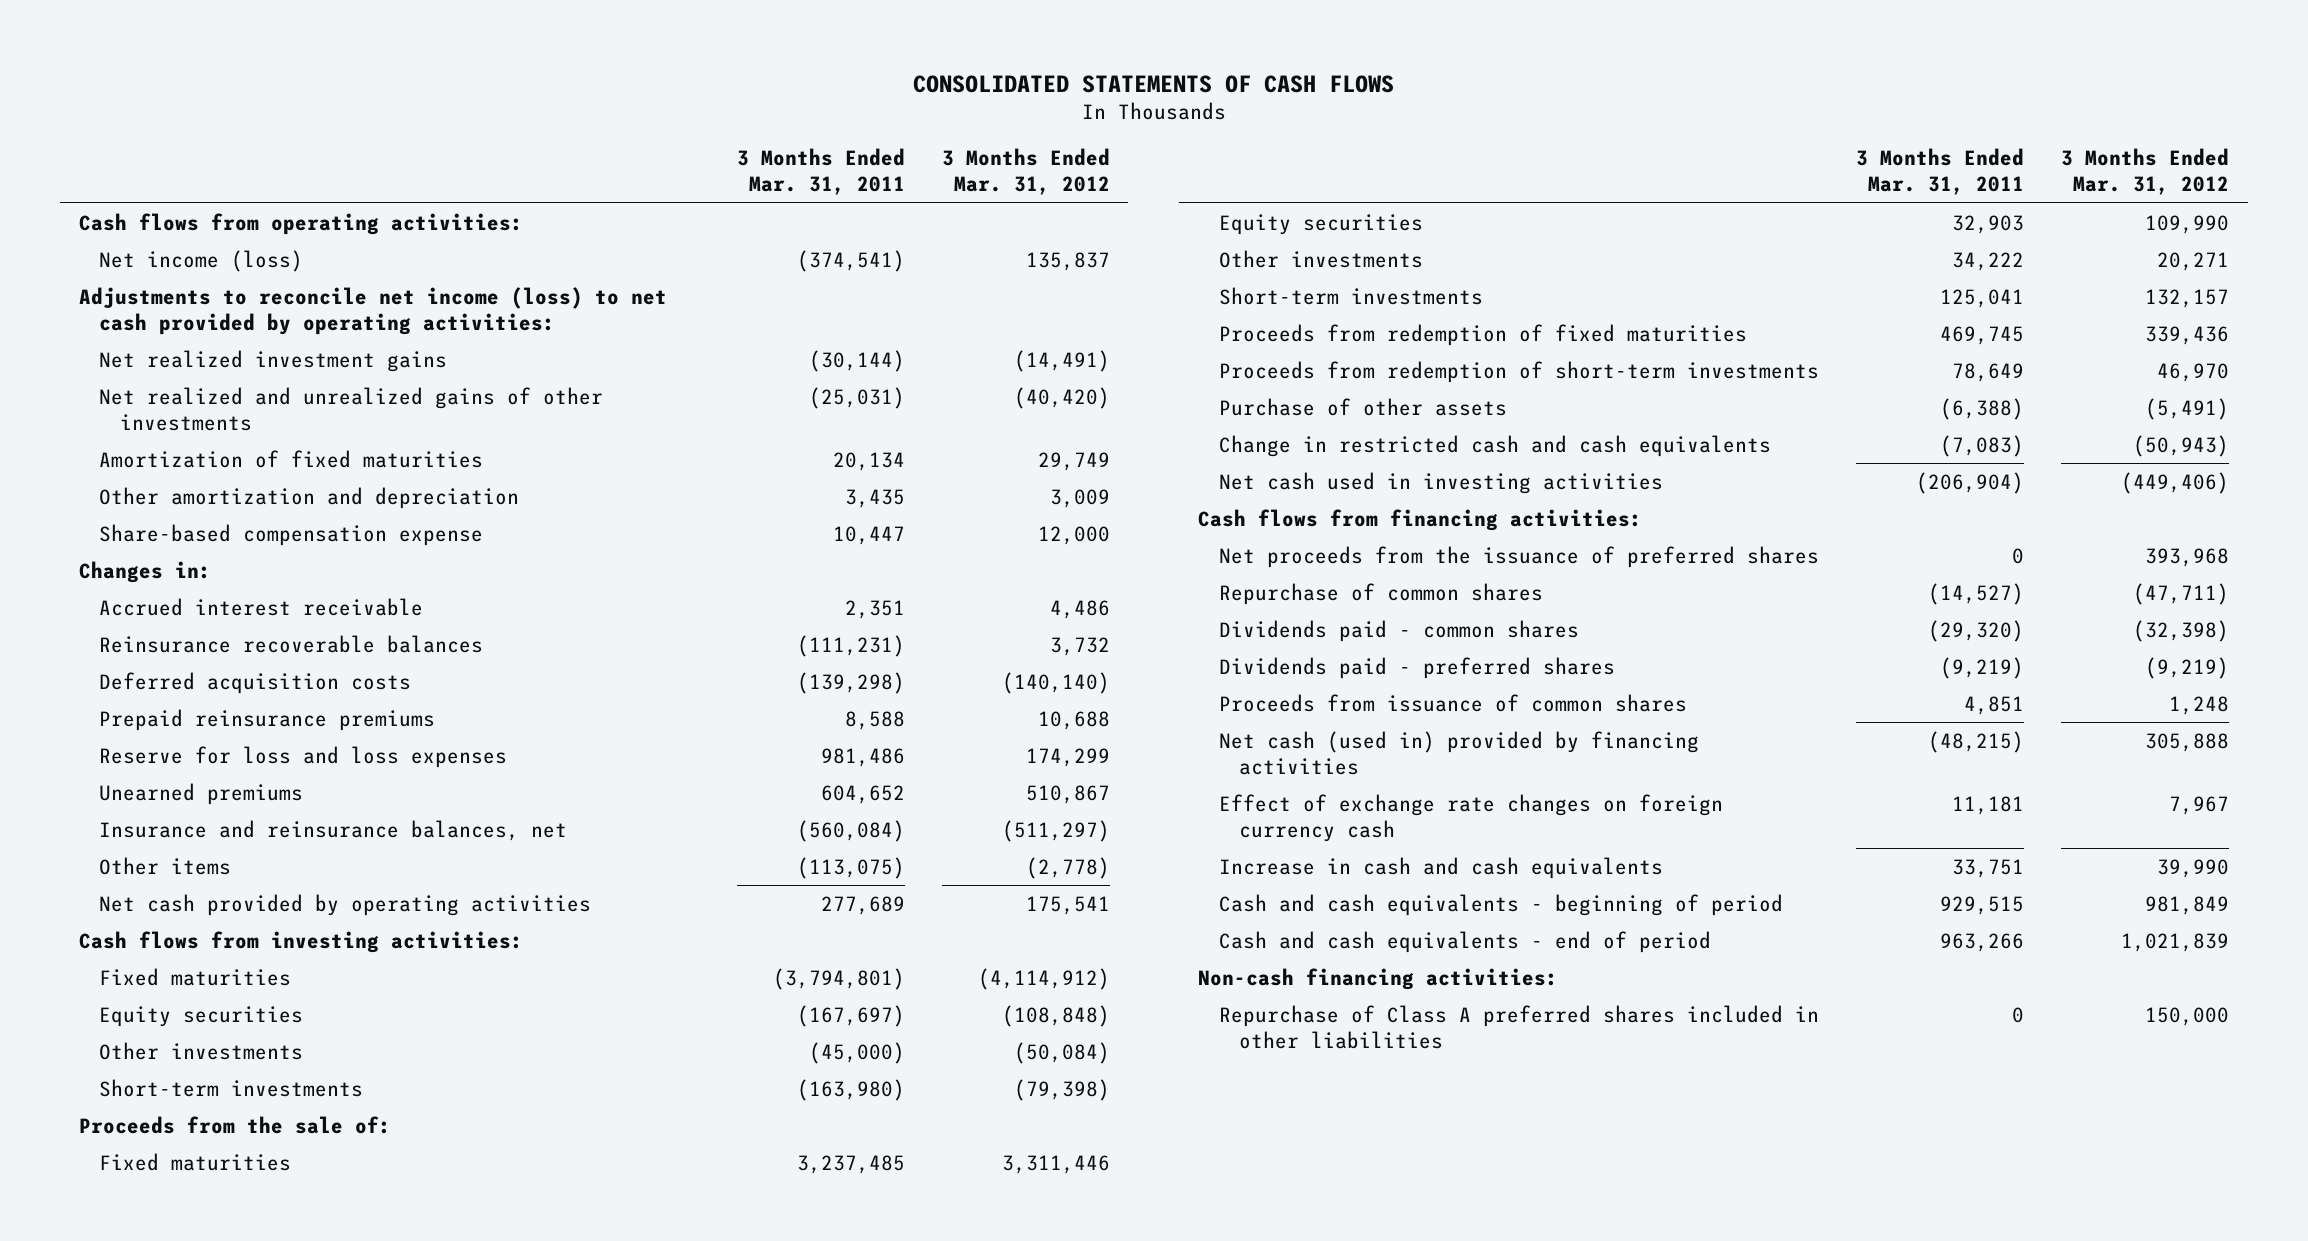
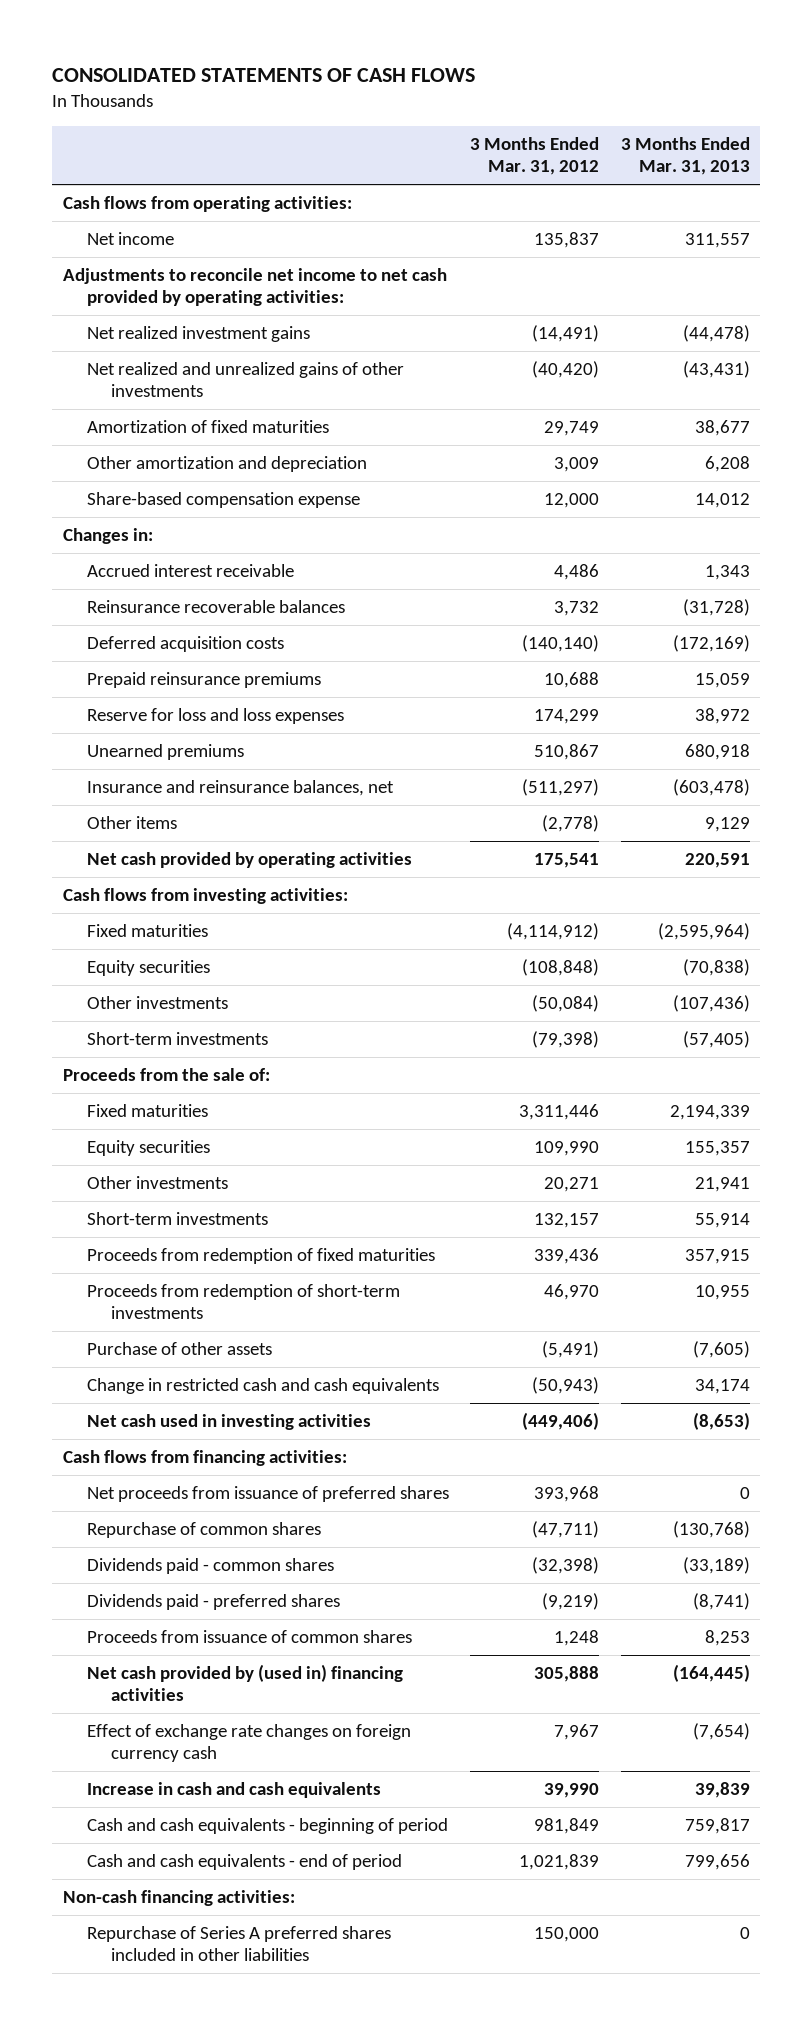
[736,148,905,196] 3 Months Ended Mar. 31, 2011 -> none
none -> [620,137,750,176] 3 Months Ended Mar. 31, 2013
[99,249,304,272] Net income (loss) -> [87,232,175,246] Net income
[78,286,667,335] Adjustments to reconcile net income (loss) to net cash provided by operating activities: -> [62,268,447,307] Adjustments to reconcile net income to net cash provided by operating activities:
[1218,545,1819,568] Net proceeds from the issuance of preferred shares -> [87,1486,450,1503] Net proceeds from issuance of preferred shares
[1218,730,1699,775] Net cash (used in) provided by financing activities -> [87,1664,404,1702] Net cash provided by (used in) financing activities
[1218,1004,1819,1049] Repurchase of Class A preferred shares included in other liabilities -> [87,1926,392,1962] Repurchase of Series A preferred shares included in other liabilities

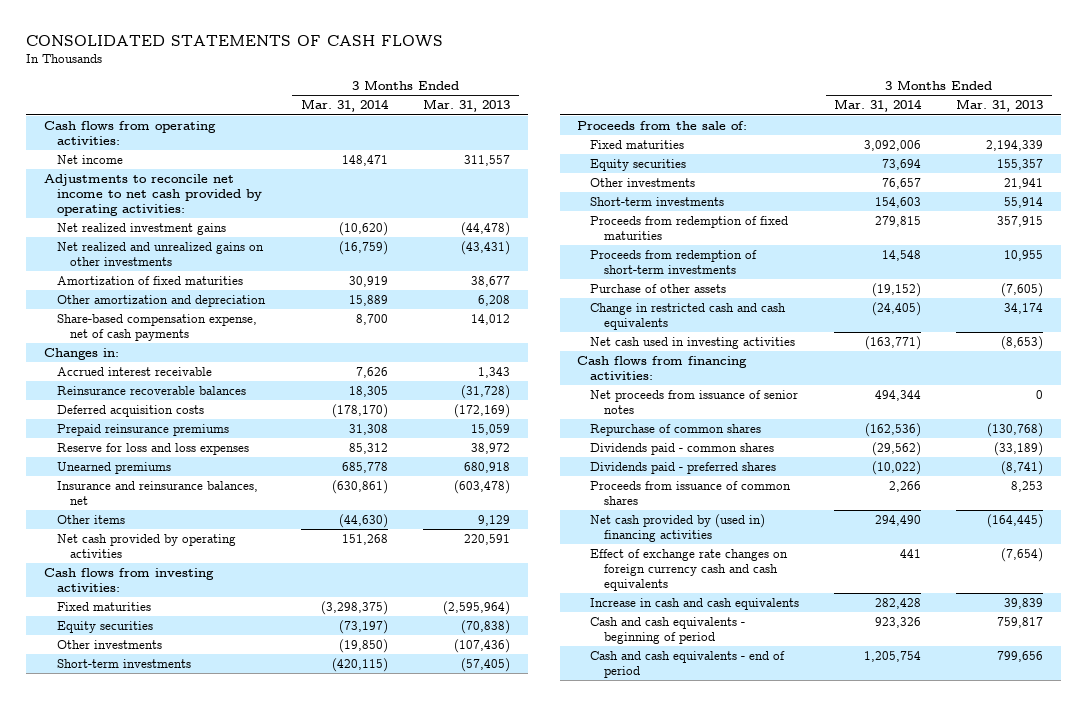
[470,137,600,176] 3 Months Ended Mar. 31, 2012 -> none
none -> [301,99,390,113] Mar. 31, 2014
[87,362,405,398] Net realized and unrealized gains of other investments -> [57,242,265,267] Net realized and unrealized gains on other investments
[87,492,361,509] Share-based compensation expense -> [57,314,258,342] Share-based compensation expense, net of cash payments
[87,1486,450,1503] Net proceeds from issuance of preferred shares -> [590,390,799,415] Net proceeds from issuance of senior notes
[87,1724,412,1763] Effect of exchange rate changes on foreign currency cash -> [590,549,789,592] Effect of exchange rate changes on foreign currency cash and cash equivalents
[62,1890,295,1907] Non-cash financing activities: -> none
[87,1926,392,1962] Repurchase of Series A preferred shares included in other liabilities -> none

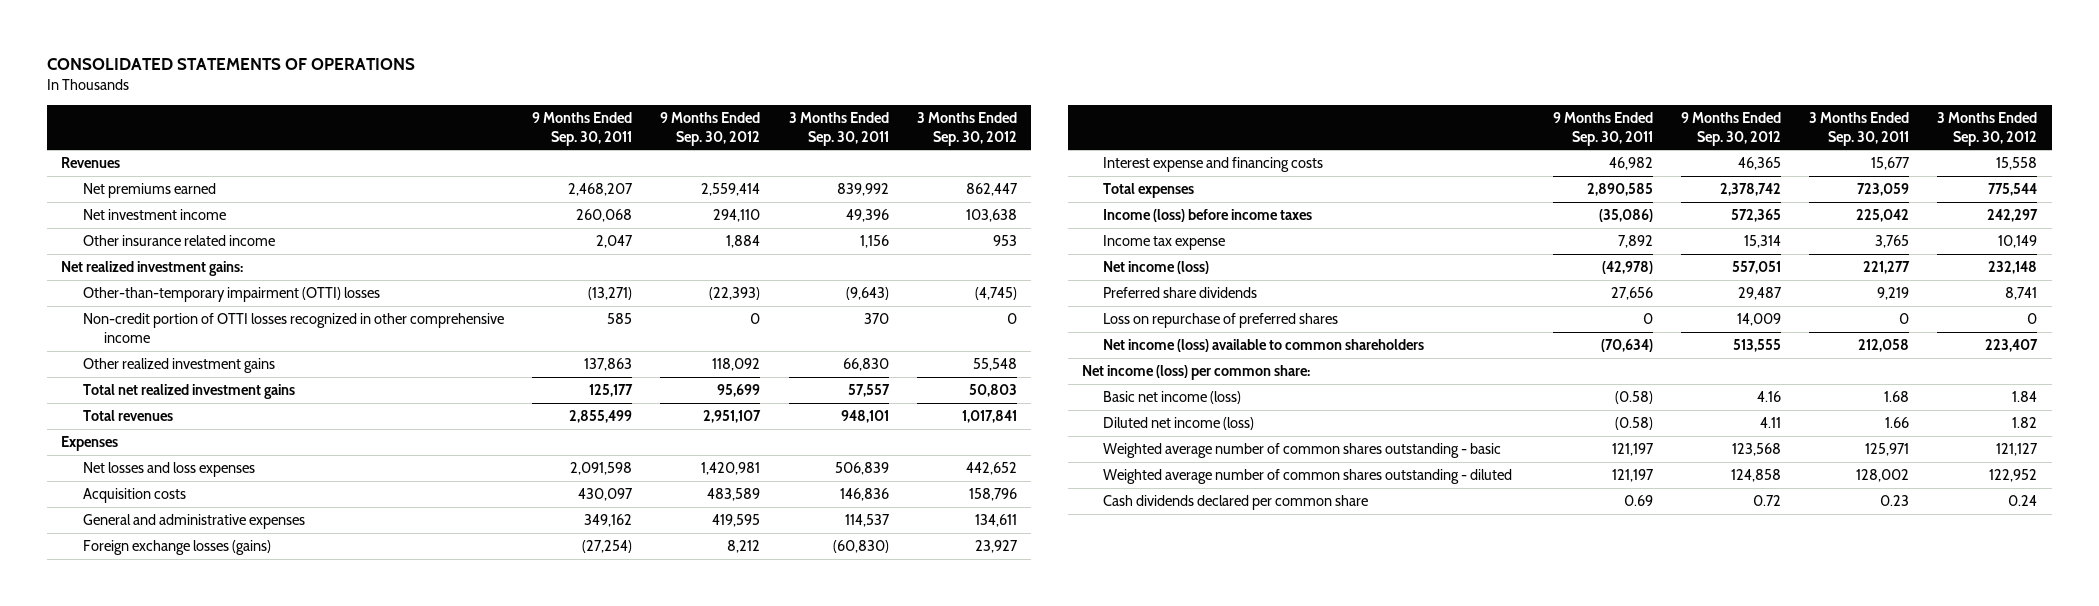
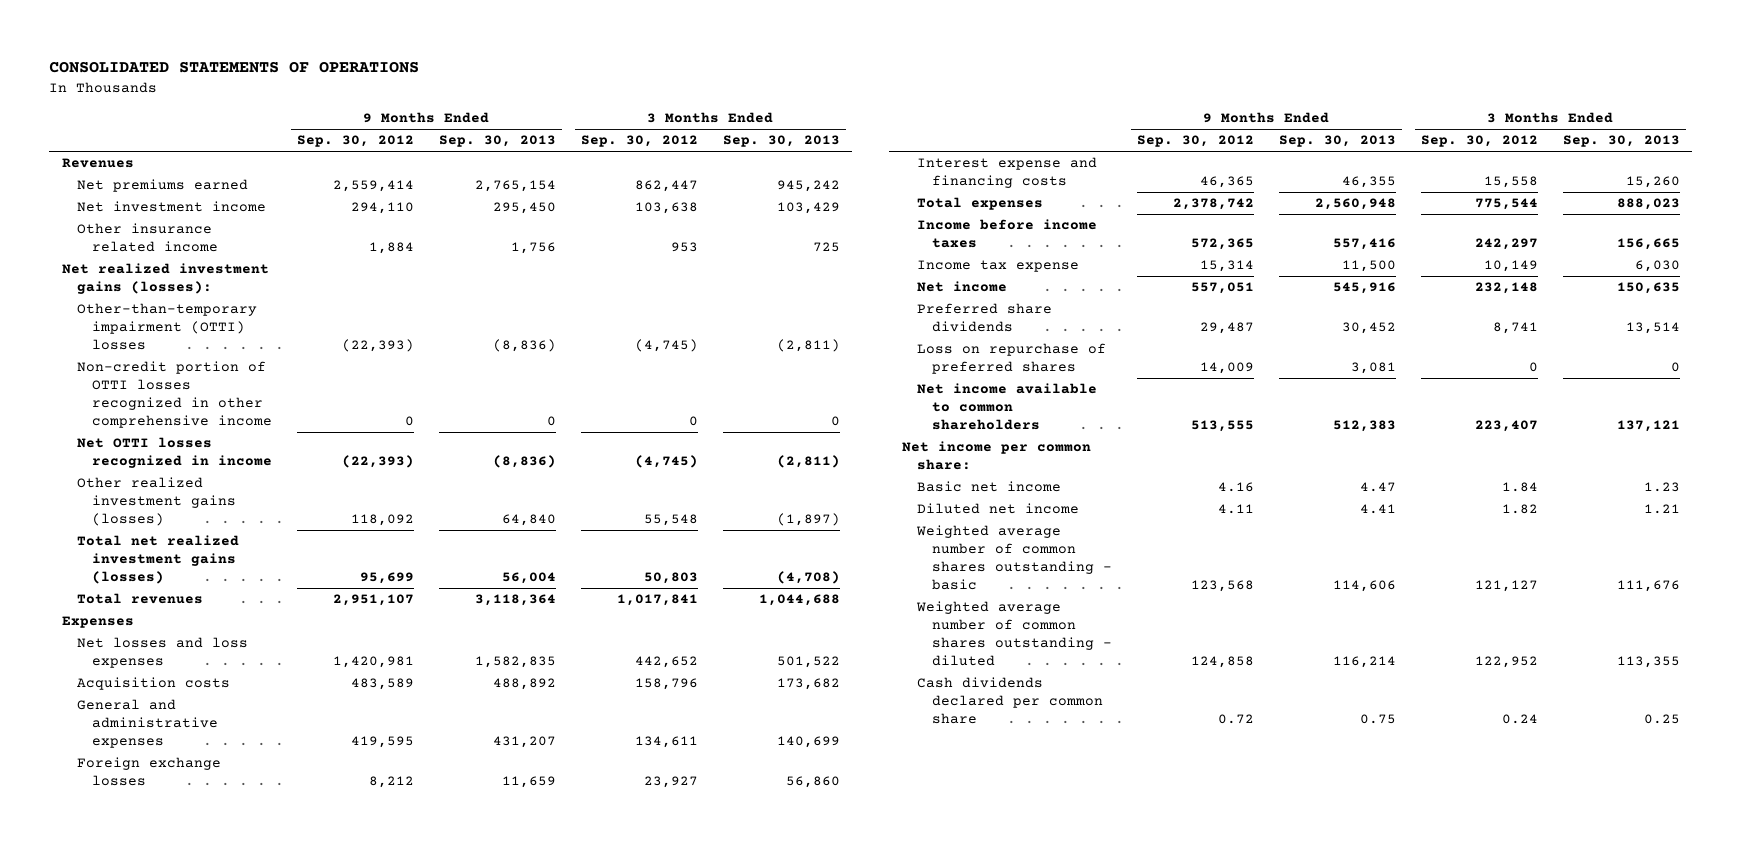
[532,111,633,146] 9 Months Ended Sep. 30, 2011 -> none
[788,111,889,146] 3 Months Ended Sep. 30, 2011 -> none
none -> [438,135,556,148] Sep. 30, 2013
none -> [722,135,840,148] Sep. 30, 2013
[61,260,244,276] Net realized investment gains: -> [61,263,269,295] Net realized investment gains (losses):
none -> [76,437,272,469] Net OTTI losses recognized in income
[82,357,275,373] Other realized investment gains -> [76,477,236,527] Other realized investment gains (losses)
[82,383,295,399] Total net realized investment gains -> [76,535,239,585] Total net realized investment gains (losses)
[82,539,271,555] Foreign exchange losses (gains) -> [76,757,221,787] Foreign exchange losses
[1103,208,1313,222] Income (loss) before income taxes -> [916,219,1097,249] Income before income taxes
[1103,260,1210,274] Net income (loss) -> [916,281,1007,293] Net income
[1103,338,1425,352] Net income (loss) available to common shareholders -> [916,383,1097,431] Net income available to common shareholders
[1081,364,1310,380] Net income (loss) per common share: -> [901,441,1091,471] Net income per common share:
[1103,390,1242,404] Basic net income (loss) -> [916,481,1061,493] Basic net income
[1103,416,1255,430] Diluted net income (loss) -> [916,503,1079,515] Diluted net income

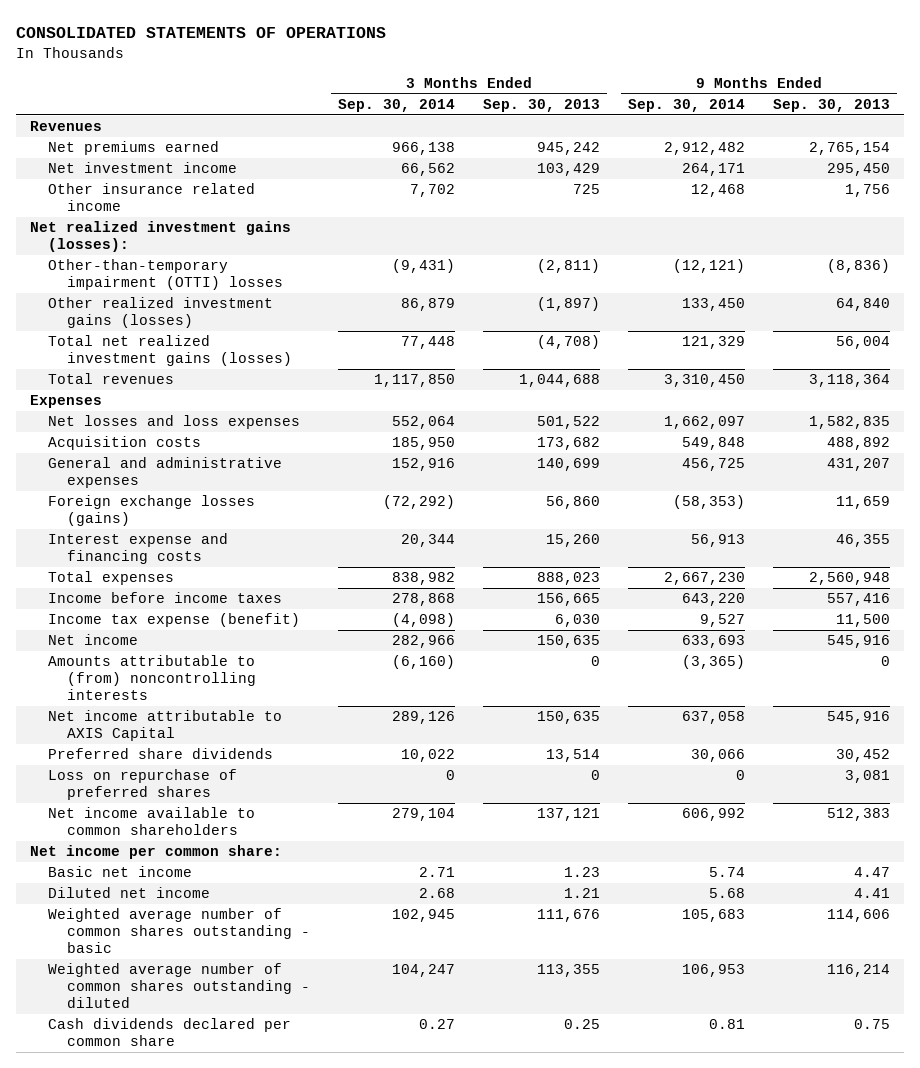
[296,135,414,148] Sep. 30, 2012 -> none
[580,135,698,148] Sep. 30, 2012 -> none
none -> [337,99,455,113] Sep. 30, 2014
none -> [627,99,745,113] Sep. 30, 2014
[76,361,272,428] Non-credit portion of OTTI losses recognized in other comprehensive income -> none
[76,437,272,469] Net OTTI losses recognized in income -> none
[76,757,221,787] Foreign exchange losses -> [48,495,256,527] Foreign exchange losses (gains)
[916,260,1079,273] Income tax expense -> [48,613,301,628] Income tax expense (benefit)
none -> [48,655,256,701] Amounts attributable to (from) noncontrolling interests
none -> [48,710,283,742] Net income attributable to AXIS Capital

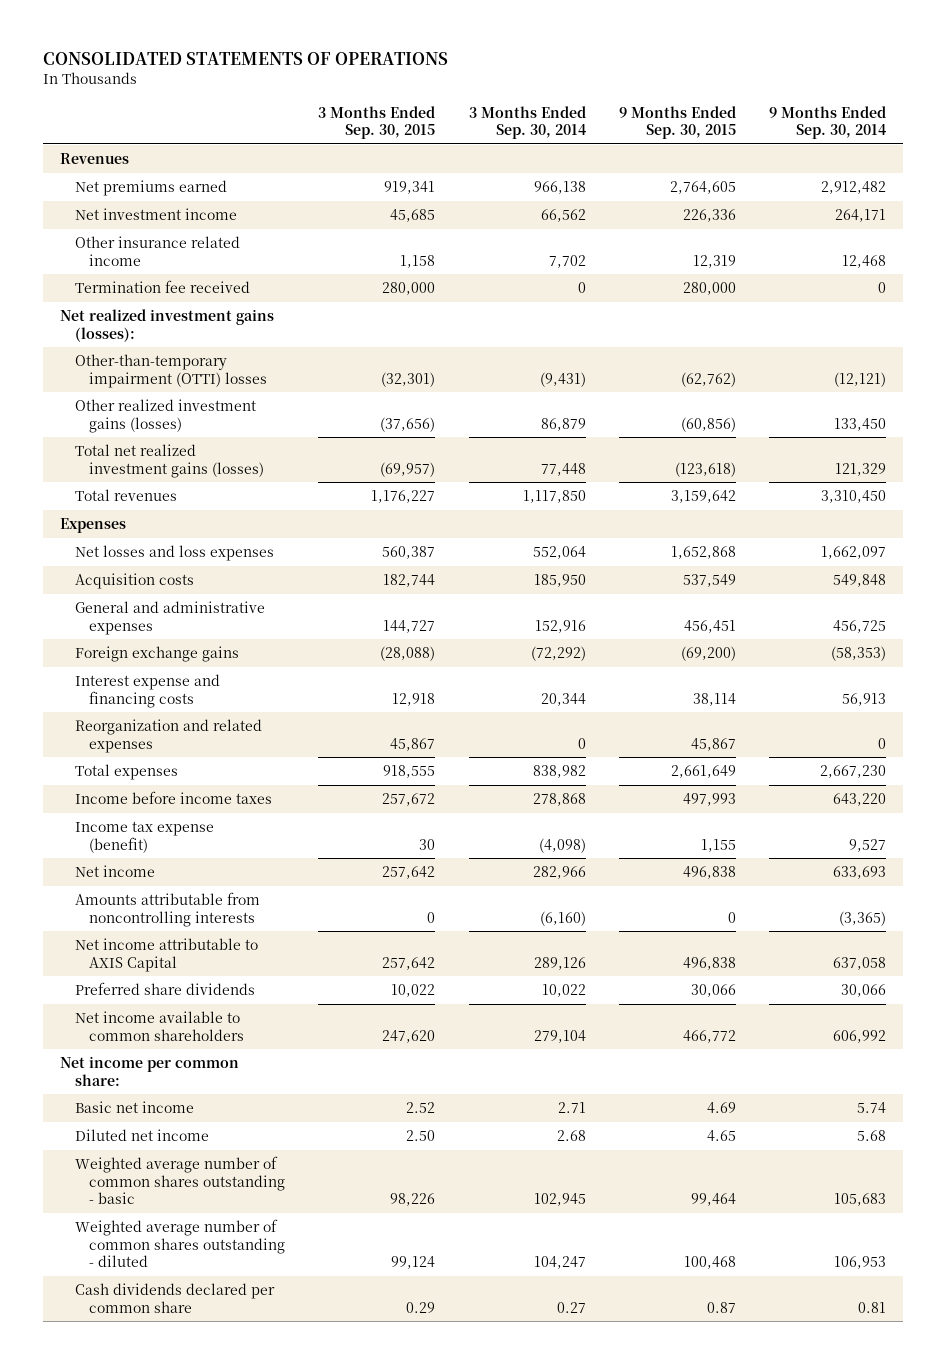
[482,99,600,113] Sep. 30, 2013 -> none
[772,99,890,113] Sep. 30, 2013 -> none
none -> [318,105,436,140] 3 Months Ended Sep. 30, 2015
none -> [619,105,737,140] 9 Months Ended Sep. 30, 2015
none -> [74,280,250,294] Termination fee received
[48,495,256,527] Foreign exchange losses (gains) -> [74,646,239,663] Foreign exchange gains
none -> [74,719,262,753] Reorganization and related expenses
[48,655,256,701] Amounts attributable to (from) noncontrolling interests -> [74,892,260,927] Amounts attributable from noncontrolling interests
[48,769,238,801] Loss on repurchase of preferred shares -> none

